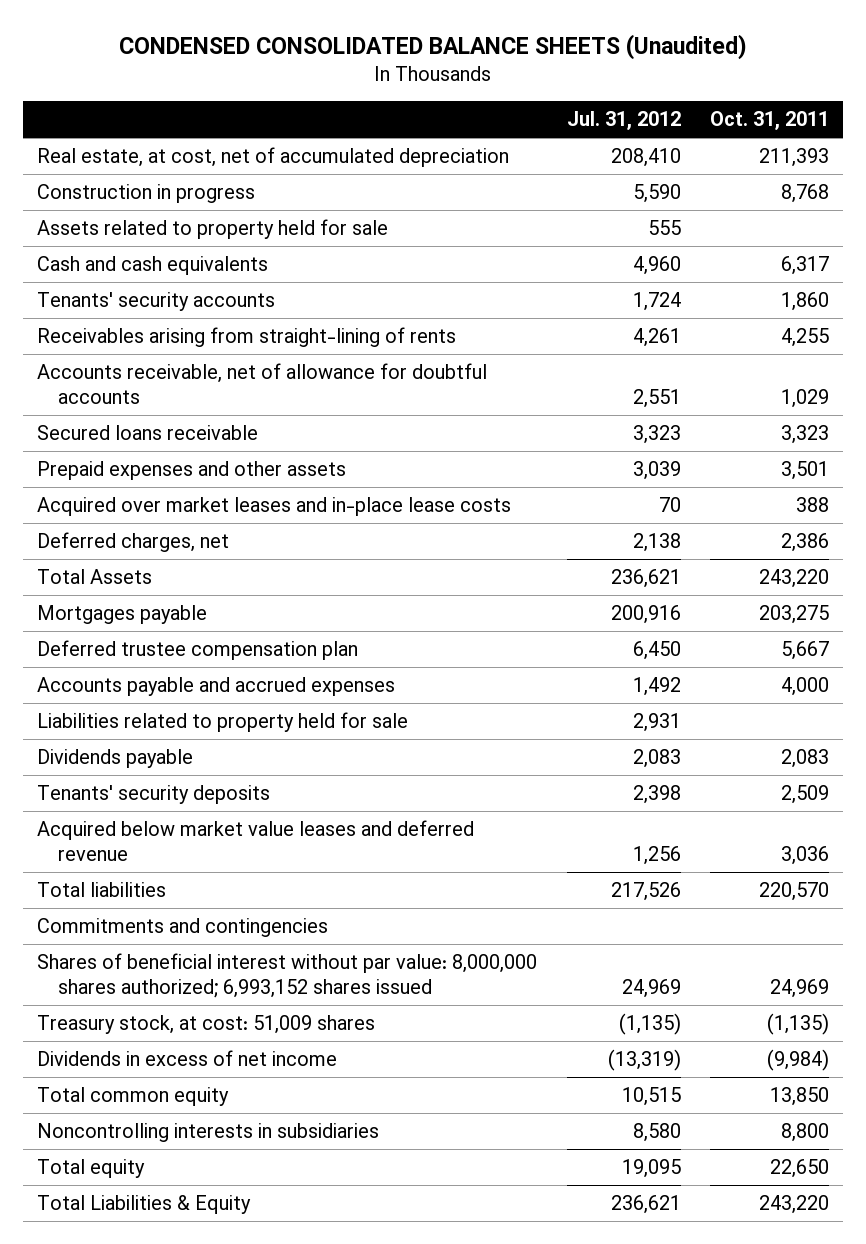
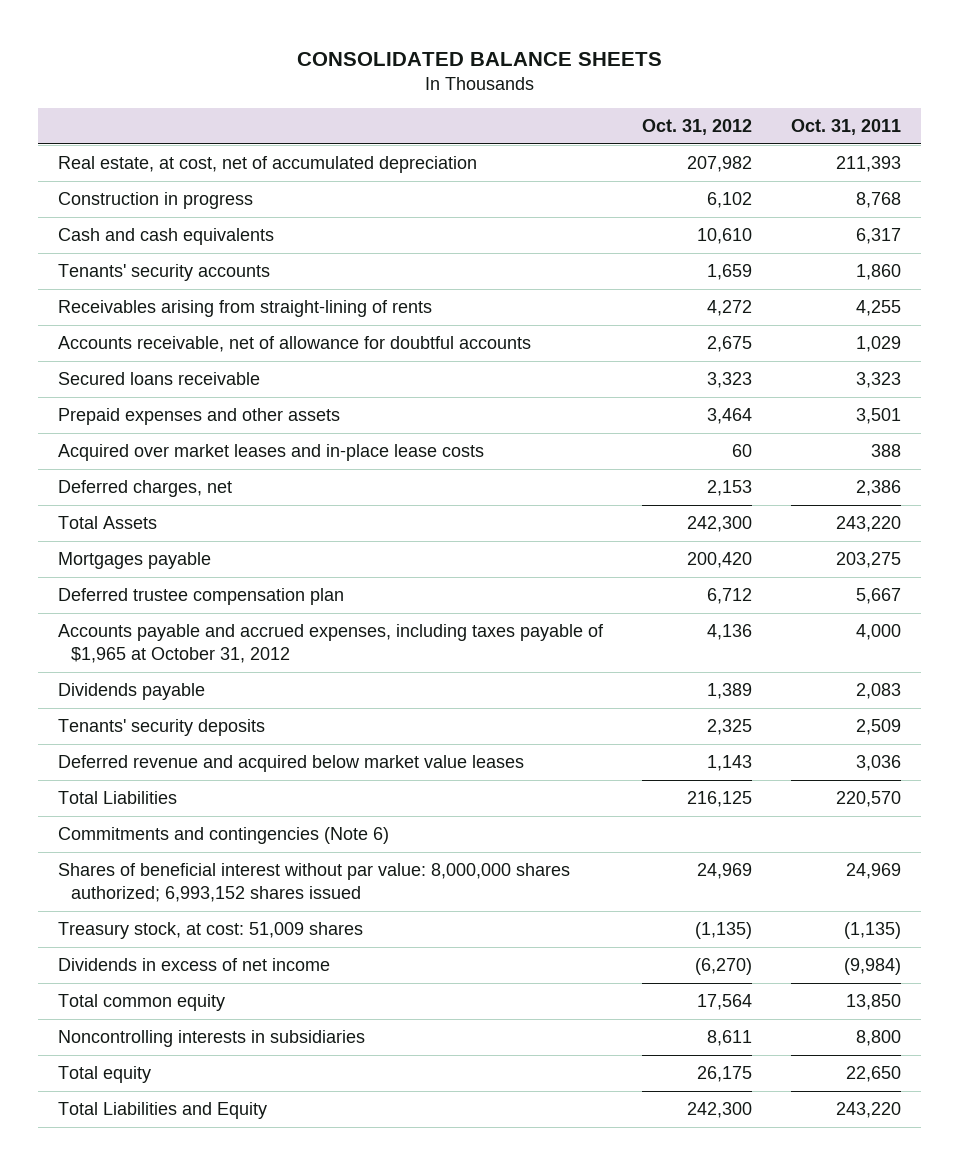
[119,34,748,61] CONDENSED CONSOLIDATED BALANCE SHEETS (Unaudited) -> [296,51,662,66] CONSOLIDATED BALANCE SHEETS
[566,111,681,131] Jul. 31, 2012 -> none
none -> [642,118,753,135] Oct. 31, 2012
[37,219,389,240] Assets related to property held for sale -> none
[37,712,409,733] Liabilities related to property held for sale -> none
[37,677,396,697] Accounts payable and accrued expenses -> [57,624,604,664] Accounts payable and accrued expenses, including taxes payable of $1,965 at October 31, 2012
[37,820,475,862] Acquired below market value leases and deferred revenue -> [57,755,524,773] Deferred revenue and acquired below market value leases
[37,882,167,898] Total liabilities -> [57,791,177,805] Total Liabilities
[37,918,329,938] Commitments and contingencies -> [57,827,389,845] Commitments and contingencies (Note 6)
[37,1195,252,1215] Total Liabilities & Equity -> [57,1102,267,1120] Total Liabilities and Equity

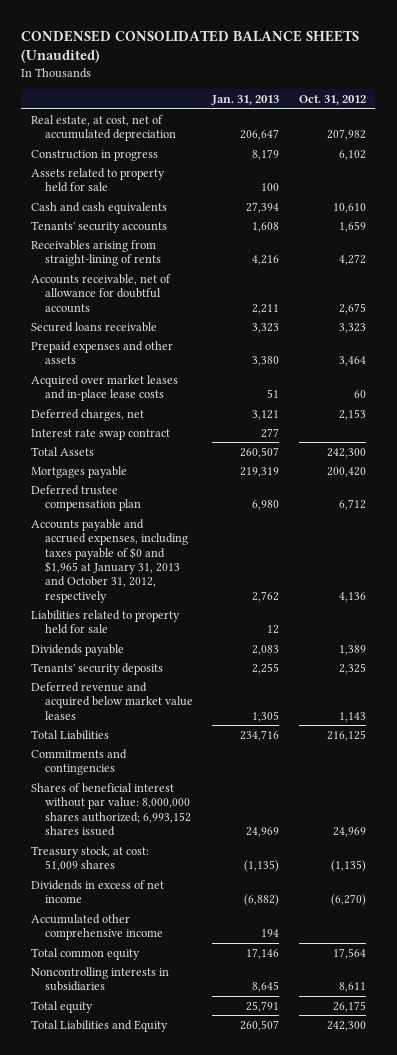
[296,51,662,66] CONSOLIDATED BALANCE SHEETS -> [21,29,360,64] CONDENSED CONSOLIDATED BALANCE SHEETS (Unaudited)
[791,118,902,135] Oct. 31, 2011 -> none
none -> [211,95,280,106] Jan. 31, 2013
none -> [31,167,166,193] Assets related to property held for sale
none -> [31,428,171,440] Interest rate swap contract
[57,624,604,664] Accounts payable and accrued expenses, including taxes payable of $1,965 at October 31, 2012 -> [31,518,189,603] Accounts payable and accrued expenses, including taxes payable of $0 and $1,965 at January 31, 2013 and October 31, 2012, respectively
none -> [31,609,181,635] Liabilities related to property held for sale
[57,827,389,845] Commitments and contingencies (Note 6) -> [31,748,128,776] Commitments and contingencies
none -> [31,913,164,941] Accumulated other comprehensive income

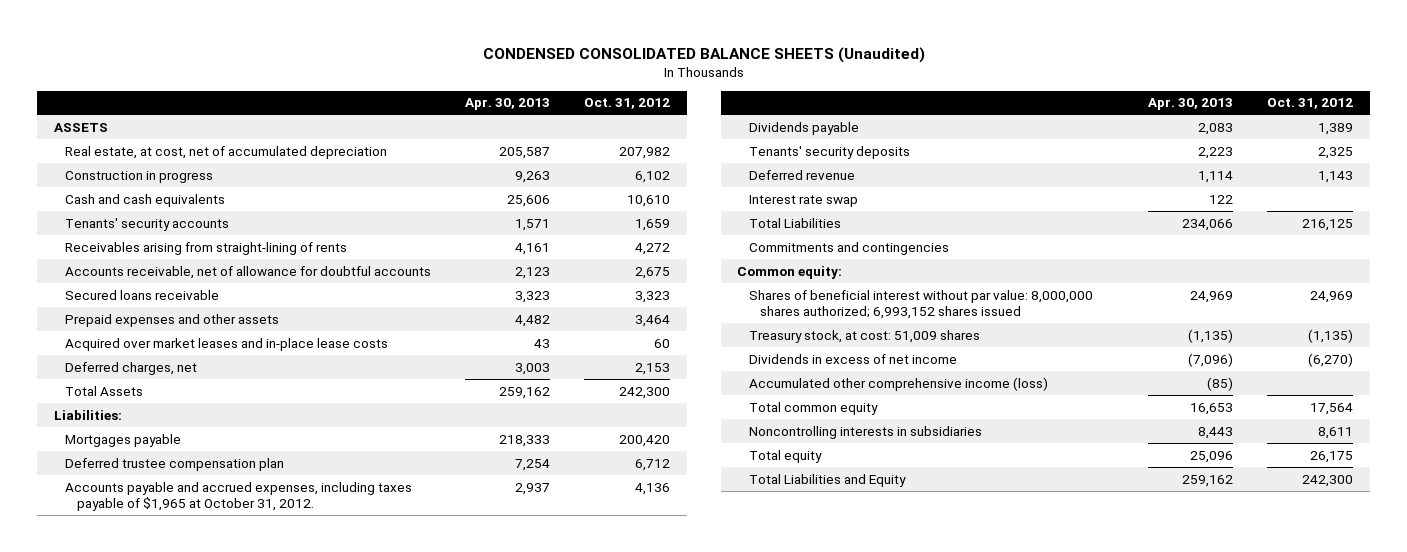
[211,95,280,106] Jan. 31, 2013 -> none
none -> [465,98,551,111] Apr. 30, 2013
none -> [54,122,109,132] ASSETS
[31,167,166,193] Assets related to property held for sale -> none
[31,428,171,440] Interest rate swap contract -> none
none -> [54,409,123,420] Liabilities:
[31,609,181,635] Liabilities related to property held for sale -> none
[31,518,189,603] Accounts payable and accrued expenses, including taxes payable of $0 and $1,965 at January 31, 2013 and October 31, 2012, respectively -> [65,481,413,512] Accounts payable and accrued expenses, including taxes payable of $1,965 at October 31, 2012.
[31,681,194,720] Deferred revenue and acquired below market value leases -> [748,169,855,180] Deferred revenue
none -> [748,194,858,207] Interest rate swap
none -> [737,265,843,279] Common equity:
[31,913,164,941] Accumulated other comprehensive income -> [748,376,1048,391] Accumulated other comprehensive income (loss)

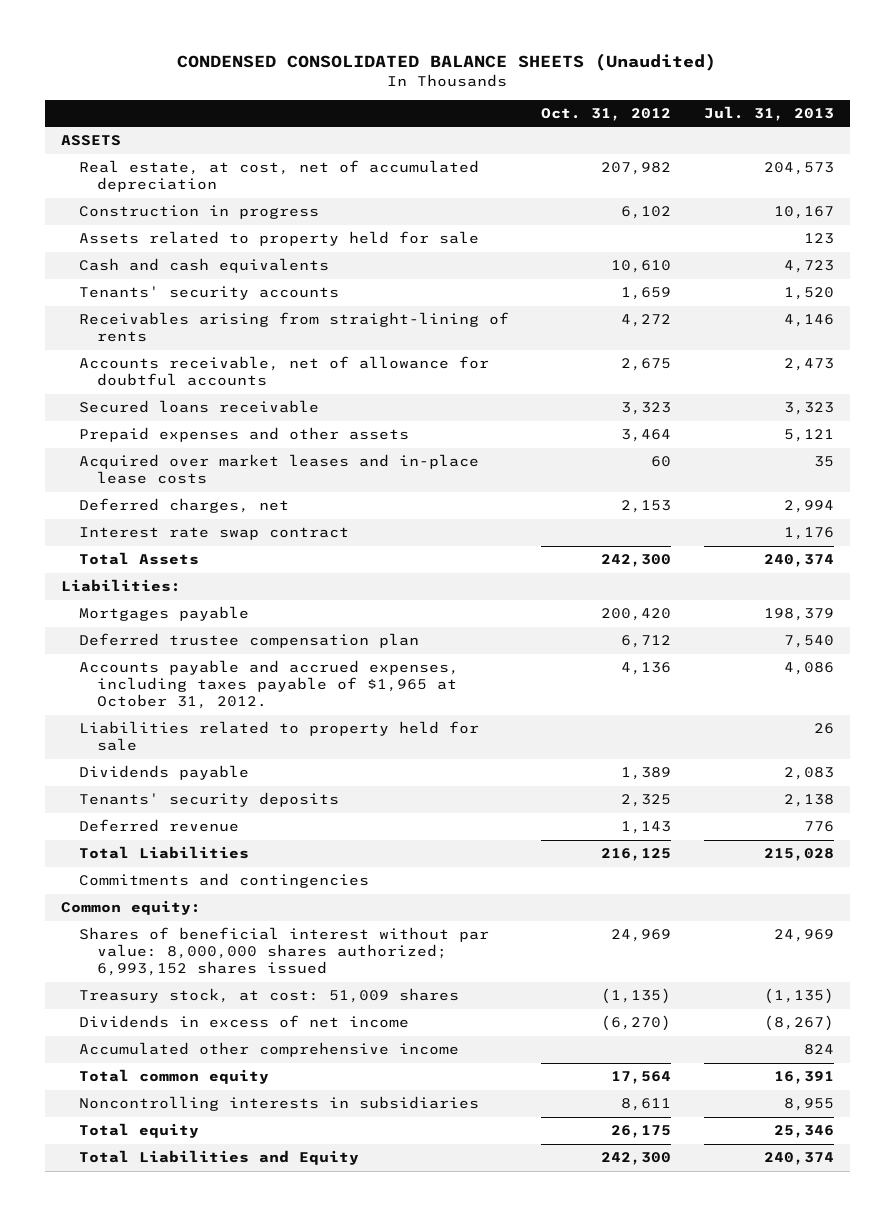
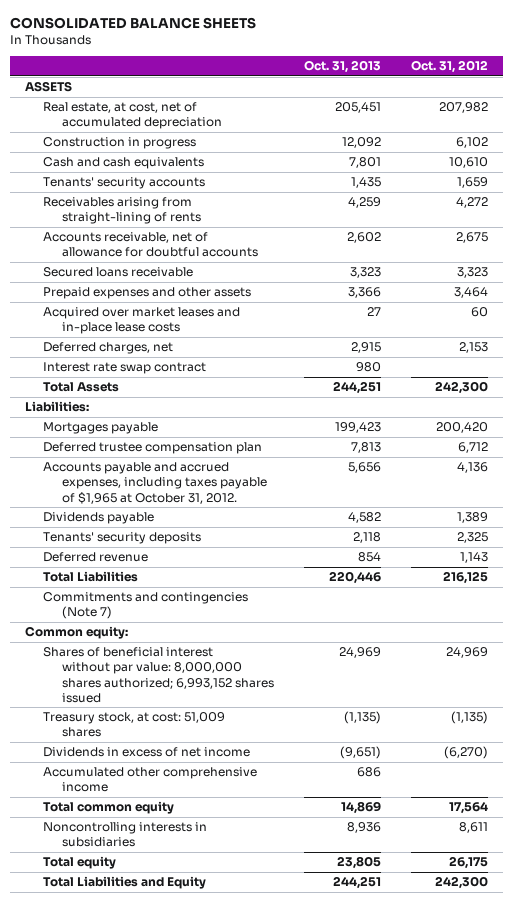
[177,53,717,72] CONDENSED CONSOLIDATED BALANCE SHEETS (Unaudited) -> [9,17,256,30] CONSOLIDATED BALANCE SHEETS
[703,106,834,122] Jul. 31, 2013 -> none
none -> [303,60,381,74] Oct. 31, 2013
[78,231,479,247] Assets related to property held for sale -> none
[78,721,479,752] Liabilities related to property held for sale -> none
[78,873,369,889] Commitments and contingencies -> [43,592,249,620] Commitments and contingencies (Note 7)

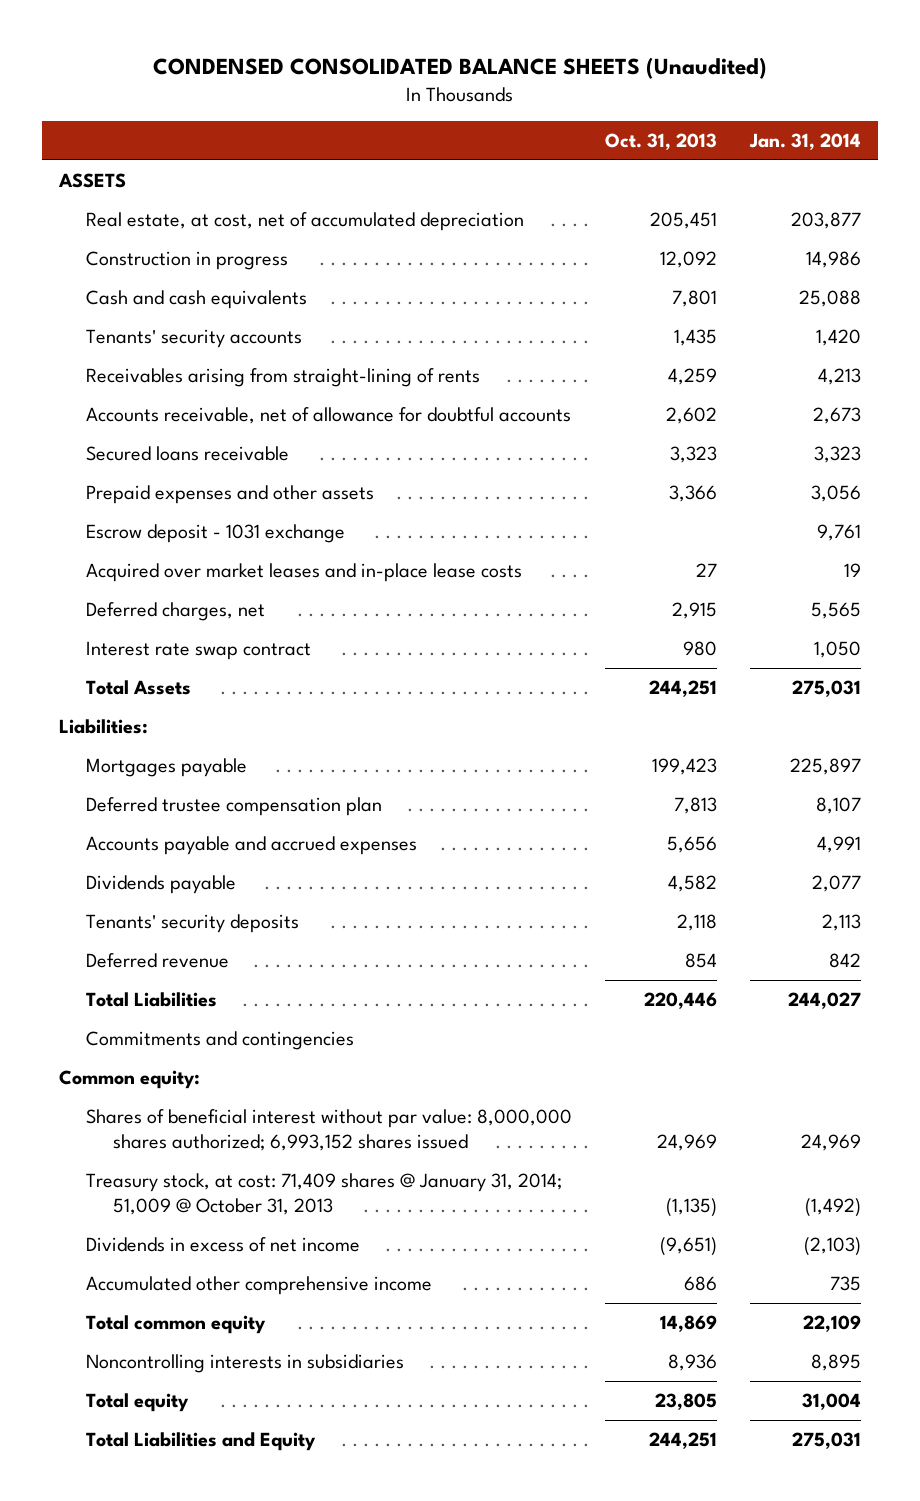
[9,17,256,30] CONSOLIDATED BALANCE SHEETS -> [152,56,767,79] CONDENSED CONSOLIDATED BALANCE SHEETS (Unaudited)
[411,60,489,74] Oct. 31, 2012 -> none
none -> [749,132,862,150] Jan. 31, 2014
none -> [86,524,346,544] Escrow deposit - 1031 exchange
[43,462,267,504] Accounts payable and accrued expenses, including taxes payable of $1,965 at October 31, 2012. -> [86,836,418,856] Accounts payable and accrued expenses
[43,592,249,620] Commitments and contingencies (Note 7) -> [86,1031,355,1051] Commitments and contingencies
[43,712,226,738] Treasury stock, at cost: 51,009 shares -> [86,1173,563,1215] Treasury stock, at cost: 71,409 shares @ January 31, 2014; 51,009 @ October 31, 2013

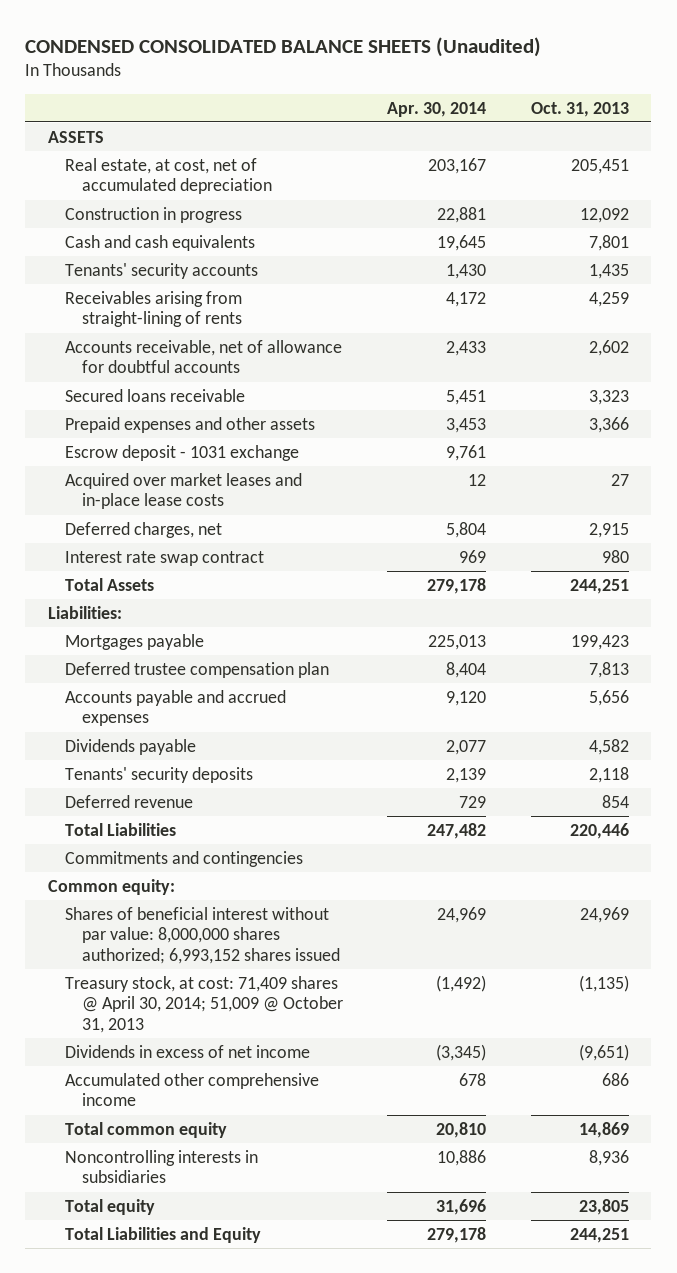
[749,132,862,150] Jan. 31, 2014 -> none
none -> [387,101,487,117] Apr. 30, 2014
[86,1173,563,1215] Treasury stock, at cost: 71,409 shares @ January 31, 2014; 51,009 @ October 31, 2013 -> [64,975,343,1034] Treasury stock, at cost: 71,409 shares @ April 30, 2014; 51,009 @ October 31, 2013

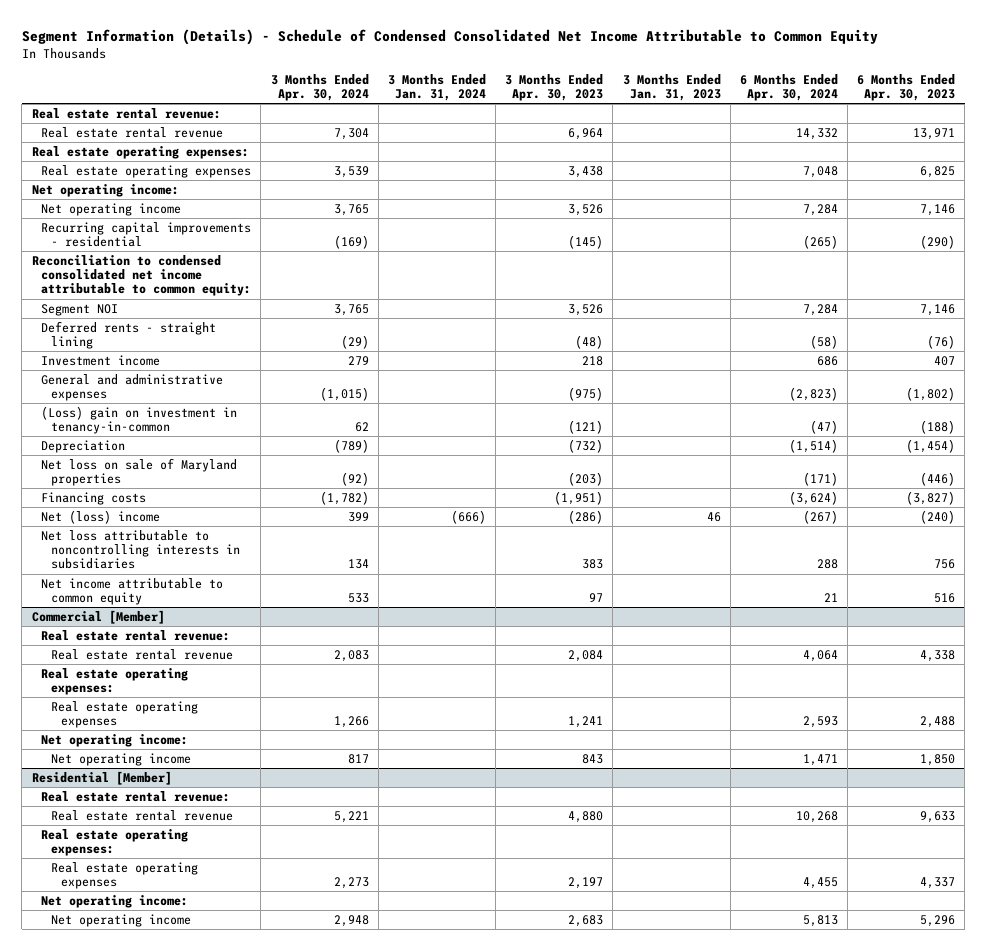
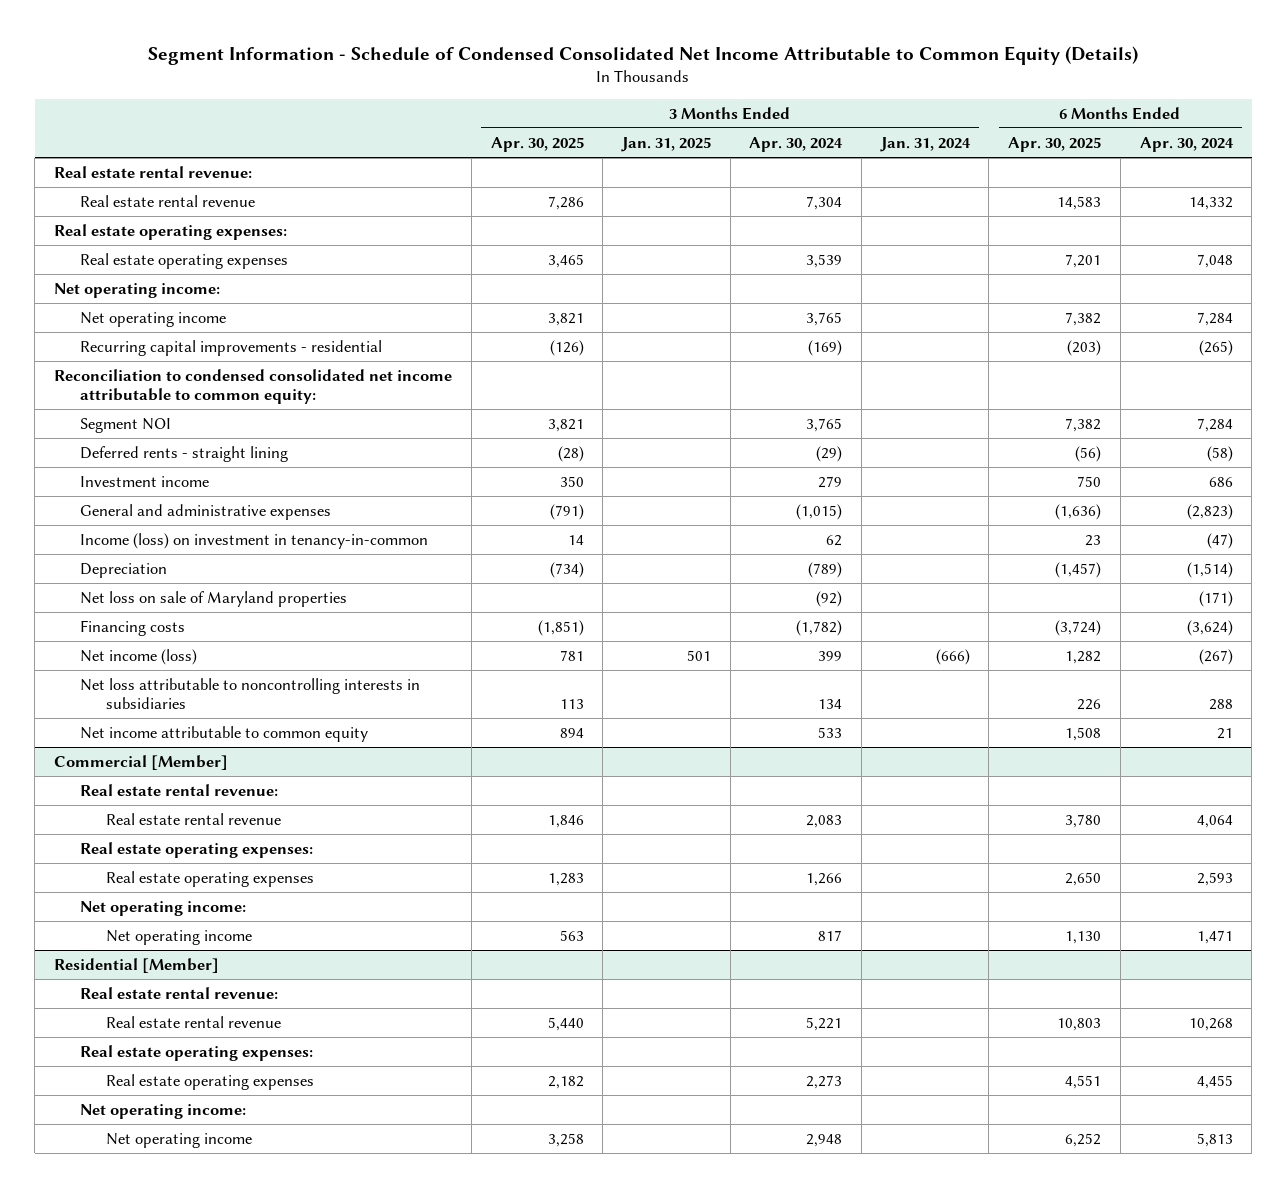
[21,29,878,46] Segment Information (Details) - Schedule of Condensed Consolidated Net Income Attributable to Common Equity -> [148,46,1139,66] Segment Information - Schedule of Condensed Consolidated Net Income Attributable to Common Equity (Details)
[505,73,604,102] 3 Months Ended Apr. 30, 2023 -> none
[622,73,721,102] 3 Months Ended Jan. 31, 2023 -> none
[857,73,956,102] 6 Months Ended Apr. 30, 2023 -> none
none -> [490,136,584,152] Apr. 30, 2025
none -> [620,136,711,152] Jan. 31, 2025
none -> [1008,136,1102,152] Apr. 30, 2025
[41,405,238,435] (Loss) gain on investment in tenancy-in-common -> [79,532,428,549] Income (loss) on investment in tenancy-in-common
[41,509,161,524] Net (loss) income -> [79,648,197,665] Net income (loss)

